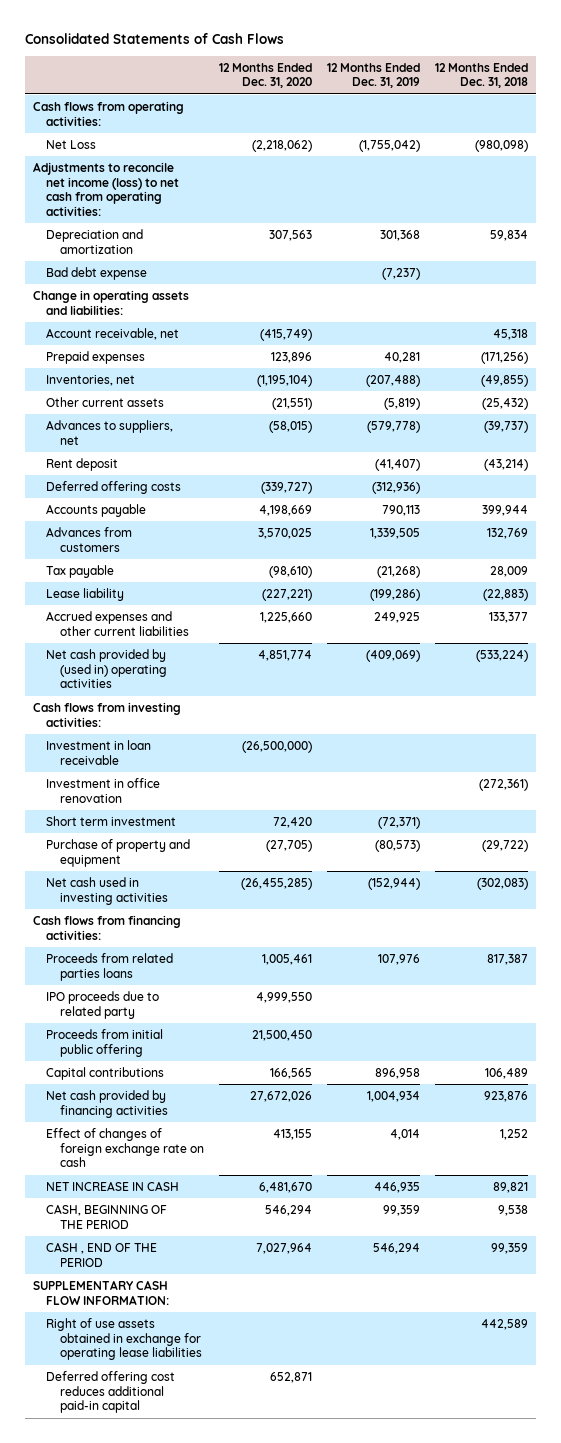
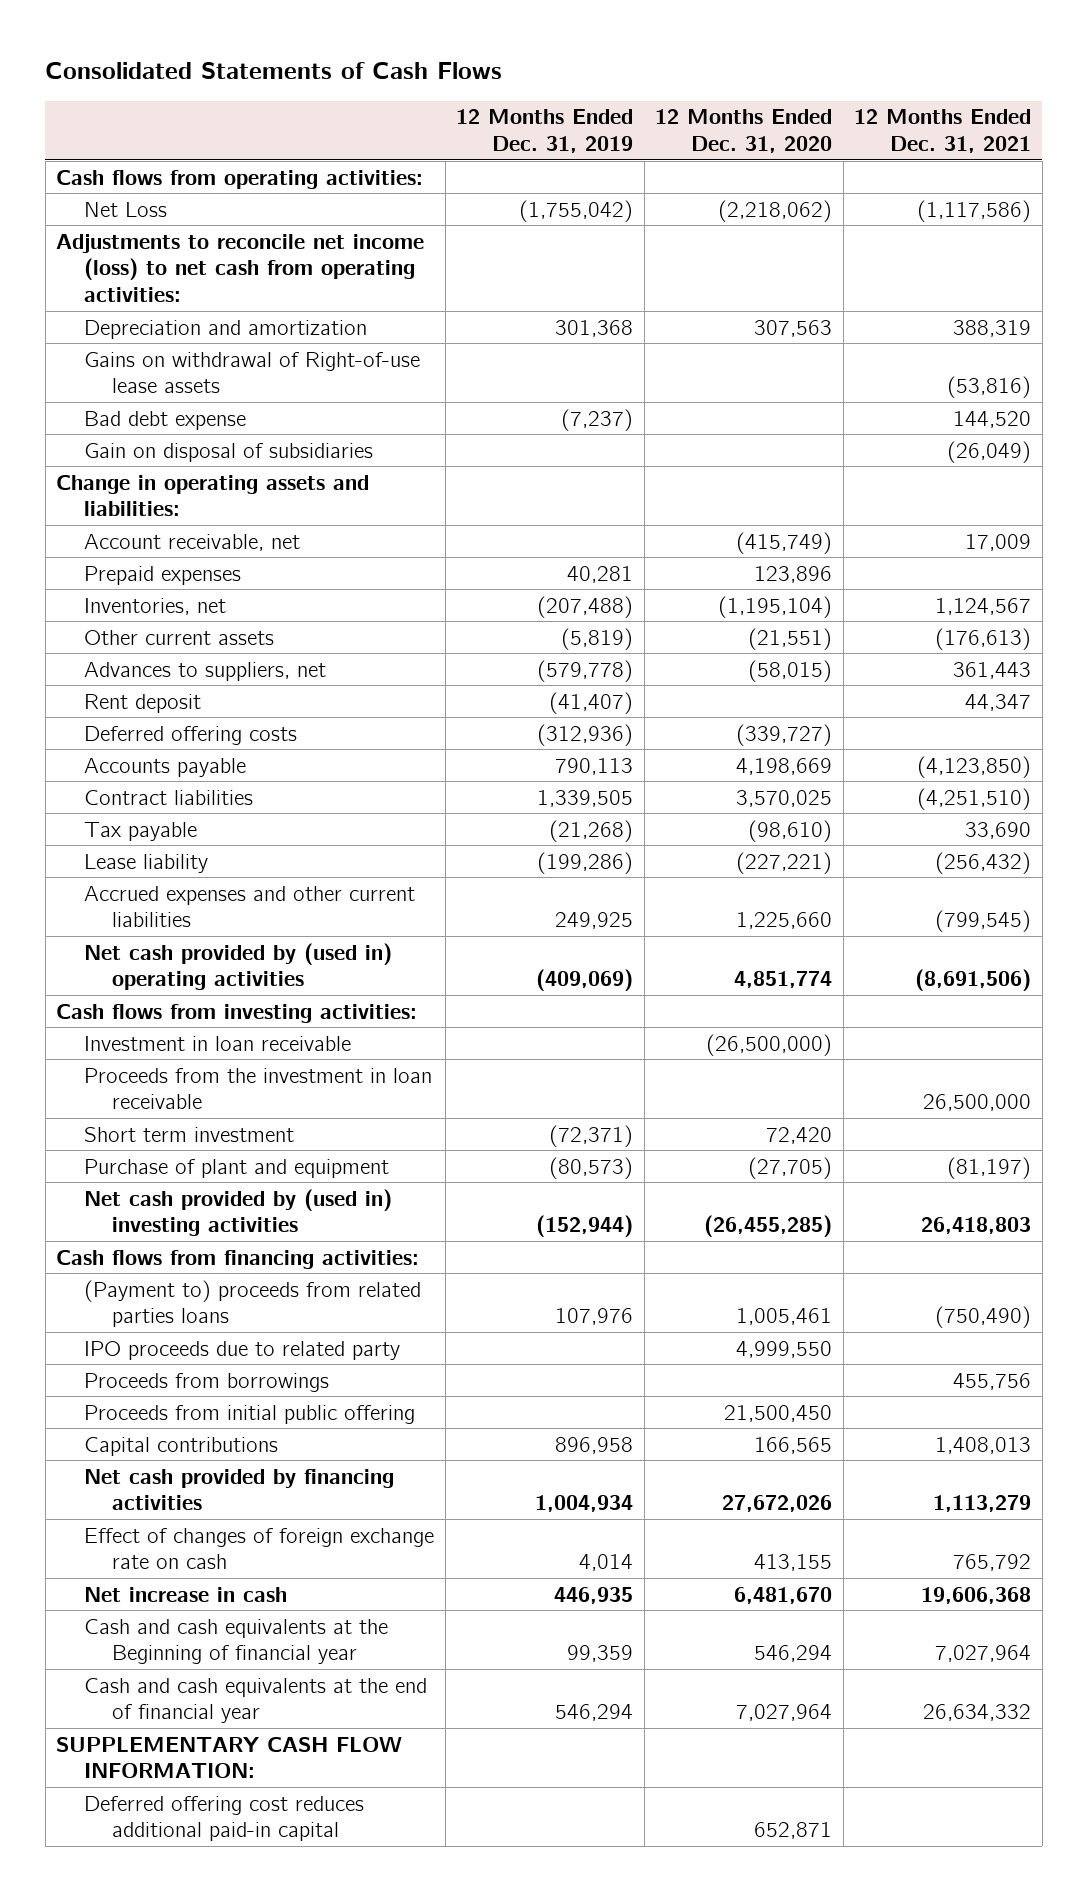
[435,62,529,89] 12 Months Ended Dec. 31, 2018 -> none
none -> [854,109,1032,154] 12 Months Ended Dec. 31, 2021
none -> [84,351,421,394] Gains on withdrawal of Right-of-use lease assets
none -> [84,442,374,462] Gain on disposal of subsidiaries
[46,526,133,552] Advances from customers -> [84,789,254,805] Contract liabilities
[46,777,161,803] Investment in office renovation -> none
none -> [84,1067,433,1110] Proceeds from the investment in loan receivable
[46,838,191,867] Purchase of property and equipment -> [84,1158,390,1178] Purchase of plant and equipment
[46,876,168,905] Net cash used in investing activities -> [84,1188,393,1237] Net cash provided by (used in) investing activities
[46,952,174,981] Proceeds from related parties loans -> [84,1279,422,1328] (Payment to) proceeds from related parties loans
none -> [84,1372,330,1392] Proceeds from borrowings
[46,1180,180,1191] NET INCREASE IN CASH -> [84,1586,288,1602] Net increase in cash
[46,1203,168,1229] CASH, BEGINNING OF THE PERIOD -> [84,1618,389,1665] Cash and cash equivalents at the Beginning of financial year
[46,1241,158,1267] CASH , END OF THE PERIOD -> [84,1677,428,1724] Cash and cash equivalents at the end of financial year
[46,1317,202,1361] Right of use assets obtained in exchange for operating lease liabilities -> none

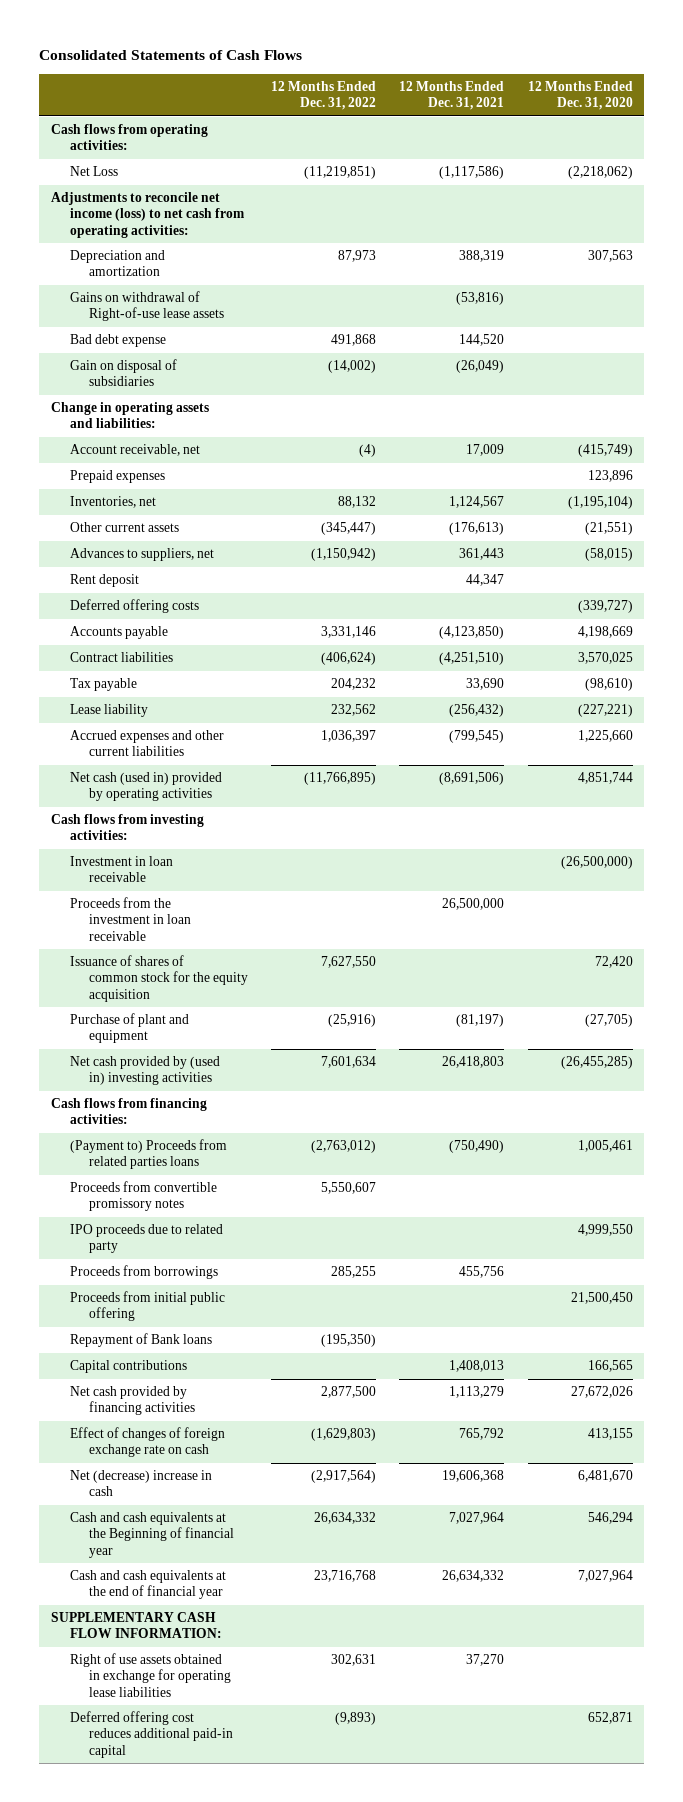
[456,109,634,154] 12 Months Ended Dec. 31, 2019 -> none
none -> [271,81,377,111] 12 Months Ended Dec. 31, 2022
[84,942,393,991] Net cash provided by (used in) operating activities -> [69,772,222,802] Net cash (used in) provided by operating activities
[734,971,833,989] 4,851,774 -> [577,772,633,785] 4,851,744
[84,1126,295,1142] Short term investment -> [69,955,249,1002] Issuance of shares of common stock for the equity acquisition
[84,1279,422,1328] (Payment to) proceeds from related parties loans -> [69,1139,227,1170] (Payment to) Proceeds from related parties loans
none -> [69,1181,217,1212] Proceeds from convertible promissory notes
none -> [69,1333,212,1348] Repayment of Bank loans
[84,1586,288,1602] Net increase in cash -> [69,1470,212,1497] Net (decrease) increase in cash
none -> [69,1653,232,1697] Right of use assets obtained in exchange for operating lease liabilities

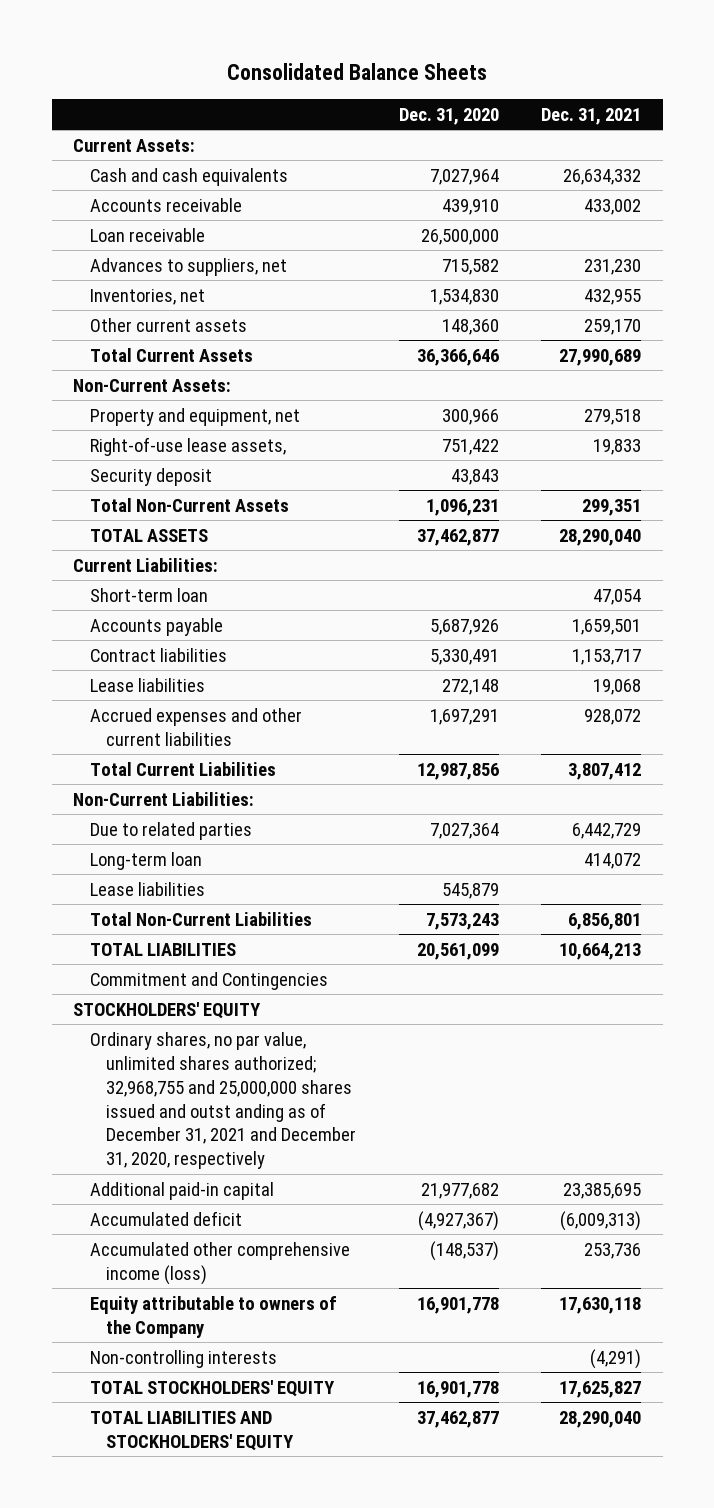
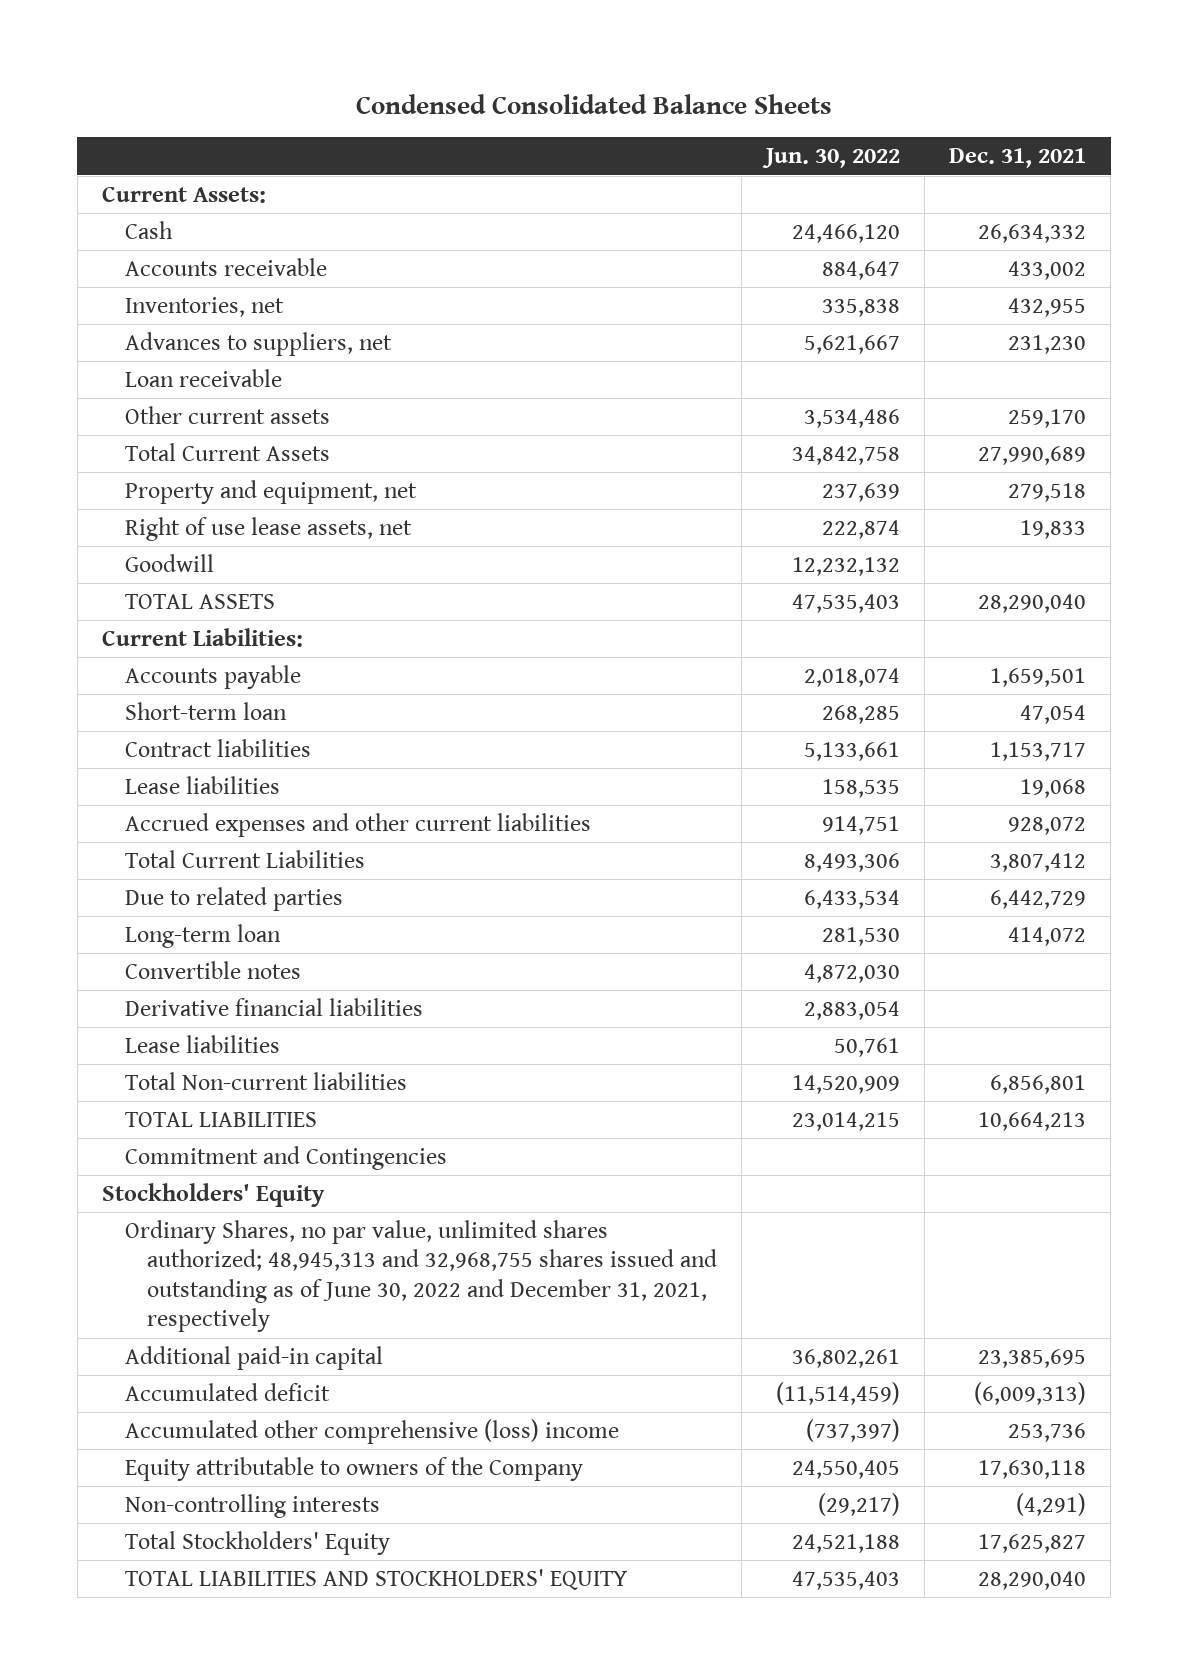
[227,63,488,81] Consolidated Balance Sheets -> [356,93,833,114] Condensed Consolidated Balance Sheets
[398,107,499,125] Dec. 31, 2020 -> none
none -> [762,148,901,169] Jun. 30, 2022
[89,167,288,186] Cash and cash equivalents -> [124,220,173,239] Cash
[89,257,287,276] Advances to suppliers, net -> [124,331,392,356] Advances to suppliers, net
[89,227,205,242] Loan receivable -> [124,368,282,387] Loan receivable
[73,378,232,392] Non-Current Assets: -> none
[89,467,212,486] Security deposit -> none
[89,497,289,512] Total Non-Current Assets -> none
[89,436,286,456] Right-of-use lease assets, -> [124,516,412,541] Right of use lease assets, net
none -> [124,553,214,572] Goodwill
[89,587,208,602] Short-term loan -> [124,701,287,720] Short-term loan
[73,791,255,806] Non-Current Liabilities: -> none
none -> [124,960,301,979] Convertible notes
none -> [124,997,423,1016] Derivative financial liabilities
[89,911,312,926] Total Non-Current Liabilities -> [124,1071,407,1090] Total Non-current liabilities
[73,1001,262,1019] STOCKHOLDERS' EQUITY -> [101,1182,325,1207] Stockholders' Equity
[89,1031,356,1170] Ordinary shares, no par value, unlimited shares authorized; 32,968,755 and 25,000,000 shares issued and outst anding as of December 31, 2021 and December 31, 2020, respectively -> [124,1219,718,1333] Ordinary Shares, no par value, unlimited shares authorized; 48,945,313 and 32,968,755 shares issued and outstanding as of June 30, 2022 and December 31, 2021, respectively
[89,1241,350,1285] Accumulated other comprehensive income (loss) -> [124,1418,619,1444] Accumulated other comprehensive (loss) income
[89,1379,335,1397] TOTAL STOCKHOLDERS' EQUITY -> [124,1530,390,1555] Total Stockholders' Equity

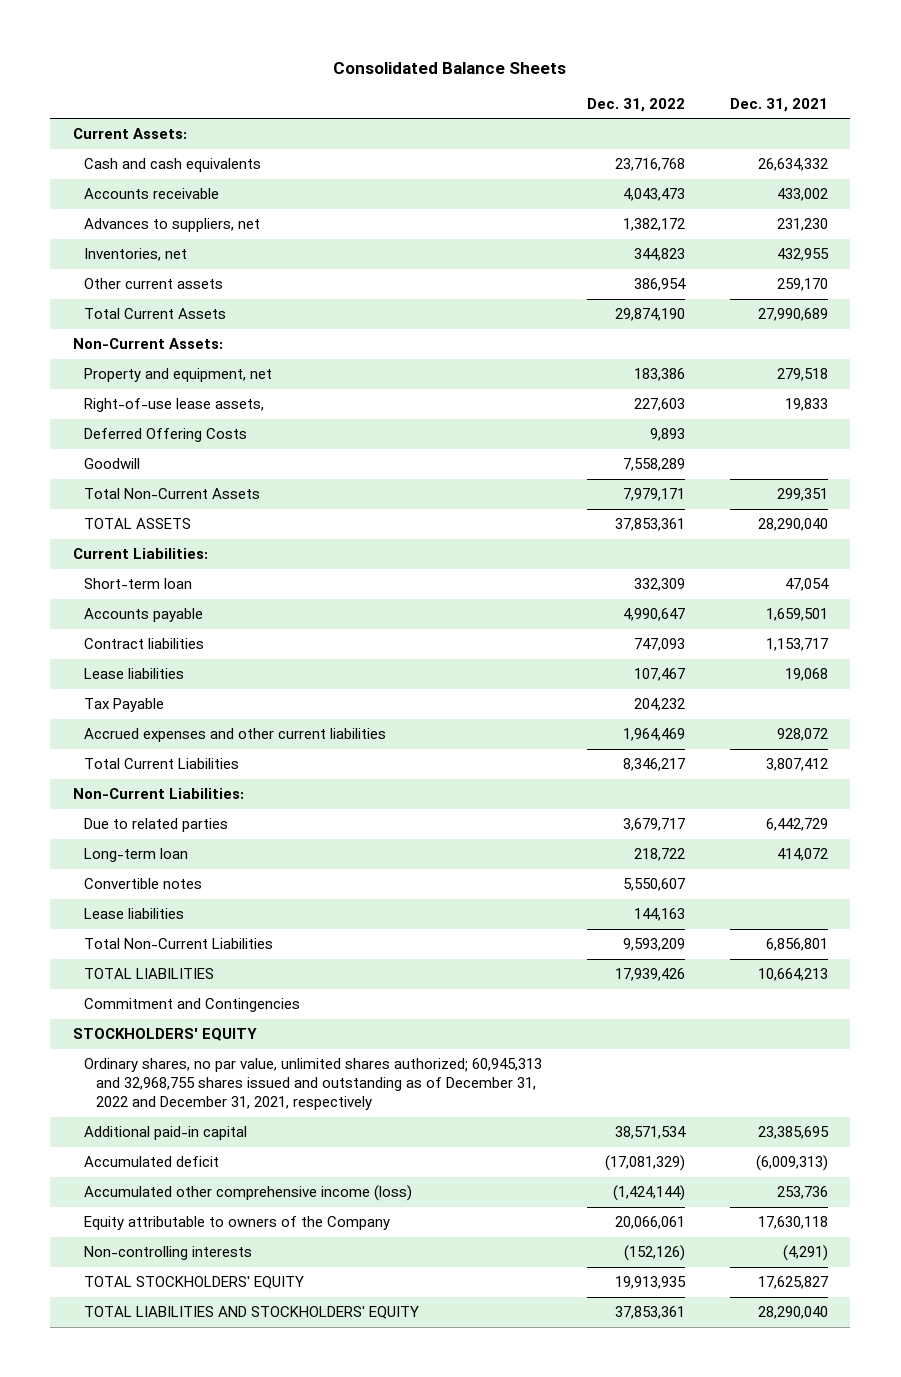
[356,93,833,114] Condensed Consolidated Balance Sheets -> [333,61,567,74] Consolidated Balance Sheets
[762,148,901,169] Jun. 30, 2022 -> none
none -> [587,97,686,112] Dec. 31, 2022
[124,220,173,239] Cash -> [84,158,262,173] Cash and cash equivalents
[124,368,282,387] Loan receivable -> none
[124,296,284,317] Inventories, net -> [84,248,188,262] Inventories, net
none -> [72,338,223,350] Non-Current Assets:
[124,516,412,541] Right of use lease assets, net -> [84,398,265,413] Right-of-use lease assets,
none -> [84,428,248,443] Deferred Offering Costs
none -> [84,488,261,500] Total Non-Current Assets
[124,664,301,689] Accounts payable -> [84,608,204,623] Accounts payable
none -> [84,698,165,713] Tax Payable
none -> [72,788,244,800] Non-Current Liabilities:
[124,997,423,1016] Derivative financial liabilities -> none
[124,1071,407,1090] Total Non-current liabilities -> [84,938,274,950] Total Non-Current Liabilities
[101,1182,325,1207] Stockholders' Equity -> [72,1028,257,1042] STOCKHOLDERS' EQUITY
[124,1219,718,1333] Ordinary Shares, no par value, unlimited shares authorized; 48,945,313 and 32,968,755 shares issued and outstanding as of June 30, 2022 and December 31, 2021, respectively -> [84,1058,543,1111] Ordinary shares, no par value, unlimited shares authorized; 60,945,313 and 32,968,755 shares issued and outstanding as of December 31, 2022 and December 31, 2021, respectively
[124,1418,619,1444] Accumulated other comprehensive (loss) income -> [84,1185,413,1202] Accumulated other comprehensive income (loss)
[124,1530,390,1555] Total Stockholders' Equity -> [84,1276,305,1290] TOTAL STOCKHOLDERS' EQUITY

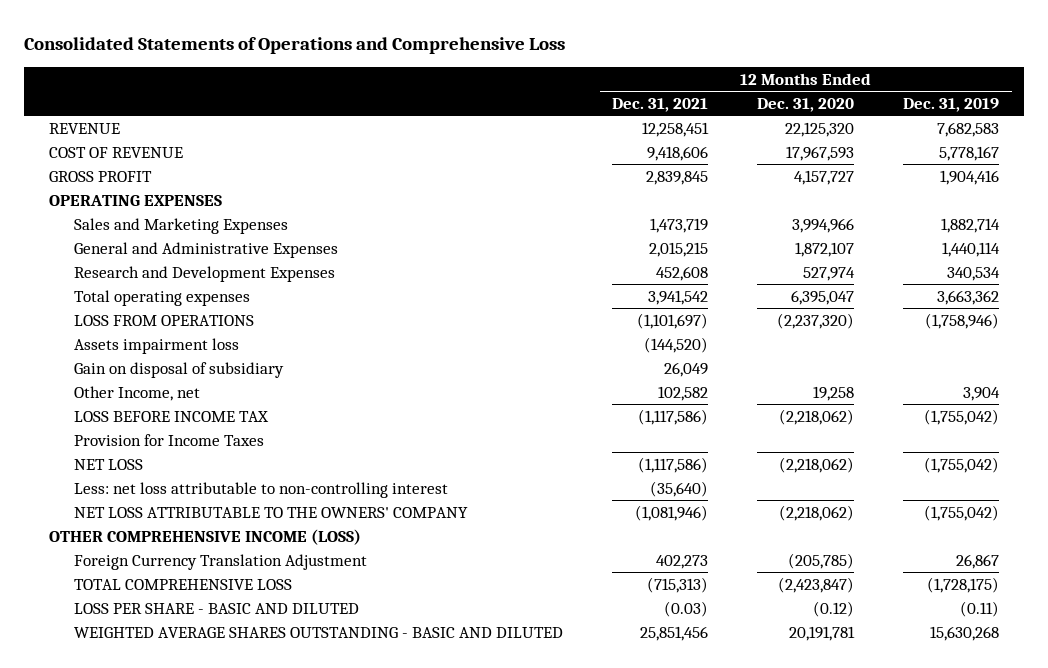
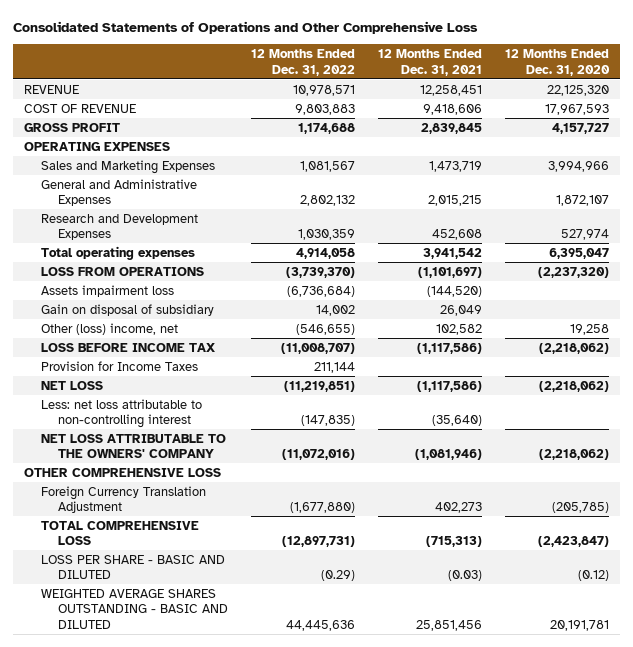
[24,36,566,54] Consolidated Statements of Operations and Comprehensive Loss -> [13,21,479,35] Consolidated Statements of Operations and Other Comprehensive Loss
[903,97,1000,112] Dec. 31, 2019 -> none
none -> [251,48,356,76] 12 Months Ended Dec. 31, 2022
[74,385,201,401] Other Income, net -> [41,322,179,335] Other (loss) income, net
[48,528,361,545] OTHER COMPREHENSIVE INCOME (LOSS) -> [24,467,222,477] OTHER COMPREHENSIVE LOSS

